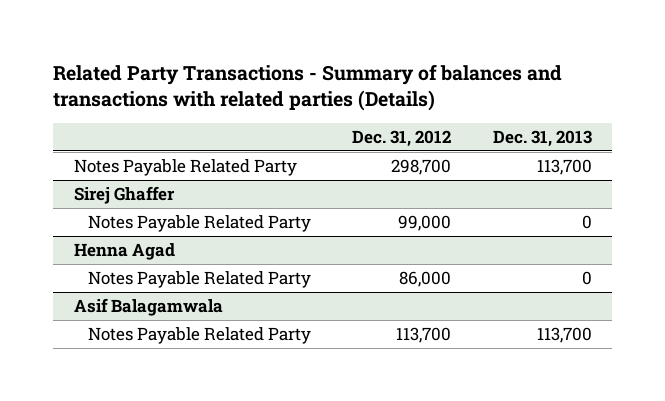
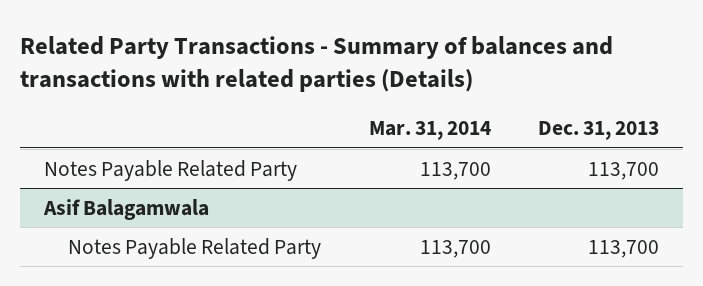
[352,130,452,148] Dec. 31, 2012 -> none
none -> [368,121,491,141] Mar. 31, 2014
[73,186,175,205] Sirej Ghaffer -> none
[88,215,312,233] Notes Payable Related Party -> none
[73,243,175,261] Henna Agad -> none
[88,271,312,289] Notes Payable Related Party -> none

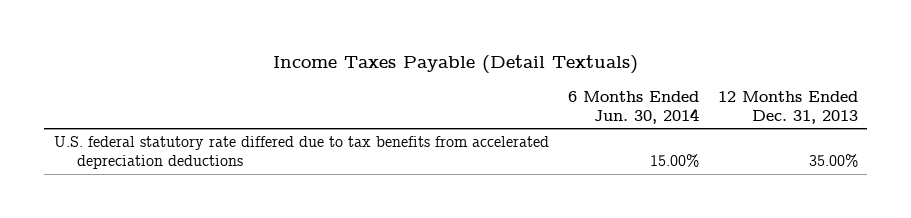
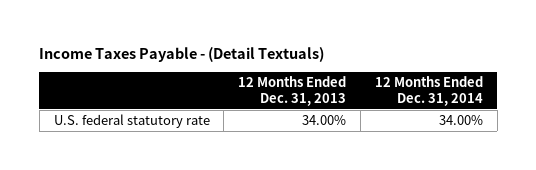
[272,55,638,75] Income Taxes Payable (Detail Textuals) -> [39,47,325,63] Income Taxes Payable - (Detail Textuals)
[567,90,699,124] 6 Months Ended Jun. 30, 2014 -> none
none -> [374,76,483,106] 12 Months Ended Dec. 31, 2014
[53,135,549,170] U.S. federal statutory rate differed due to tax benefits from accelerated depreciation deductions -> [53,114,210,129] U.S. federal statutory rate
[808,154,858,168] 35.00% -> [302,115,347,126] 34.00%

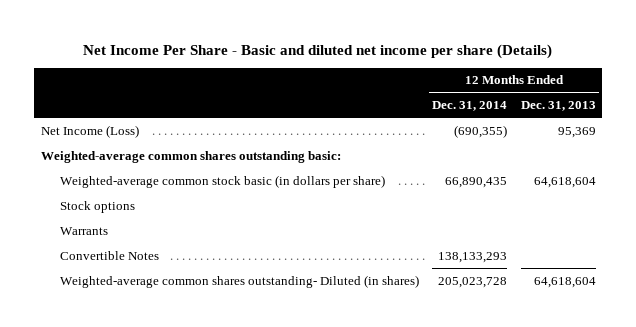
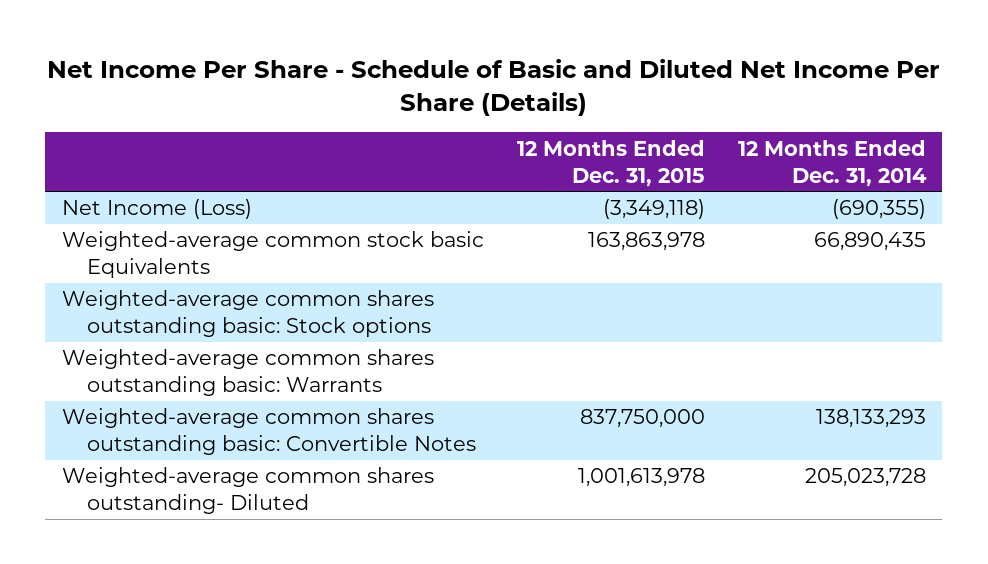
[83,43,553,59] Net Income Per Share - Basic and diluted net income per share (Details) -> [46,59,940,117] Net Income Per Share - Schedule of Basic and Diluted Net Income Per Share (Details)
[520,101,596,112] Dec. 31, 2013 -> none
none -> [516,139,705,187] 12 Months Ended Dec. 31, 2015
[40,150,341,163] Weighted-average common shares outstanding basic: -> none
[59,174,385,188] Weighted-average common stock basic (in dollars per share) -> [61,231,484,279] Weighted-average common stock basic Equivalents
[59,200,135,213] Stock options -> [61,290,434,338] Weighted-average common shares outstanding basic: Stock options
[59,226,108,235] Warrants -> [61,349,434,397] Weighted-average common shares outstanding basic: Warrants
[59,250,159,260] Convertible Notes -> [61,408,477,456] Weighted-average common shares outstanding basic: Convertible Notes
[59,274,419,288] Weighted-average common shares outstanding- Diluted (in shares) -> [61,467,434,515] Weighted-average common shares outstanding- Diluted

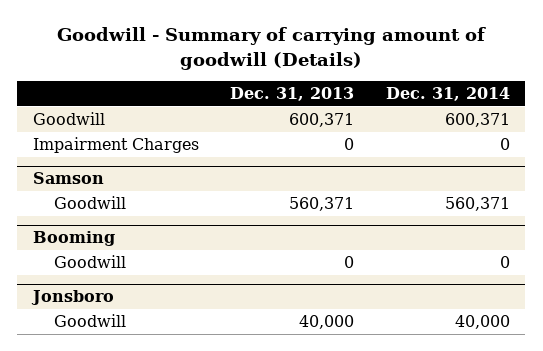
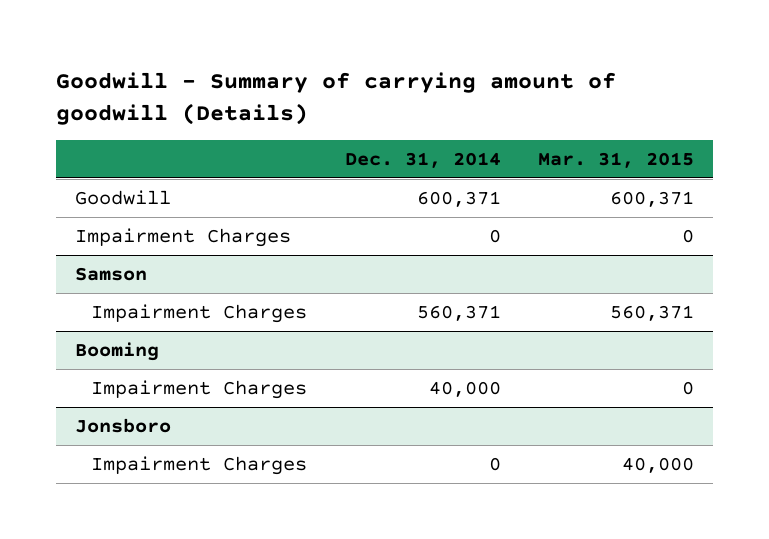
[230,87,355,102] Dec. 31, 2013 -> none
none -> [537,152,694,169] Mar. 31, 2015
[53,196,126,210] Goodwill -> [91,303,308,323] Impairment Charges
[53,255,126,269] Goodwill -> none
none -> [91,379,308,399] Impairment Charges
[53,314,126,328] Goodwill -> none
none -> [91,455,308,475] Impairment Charges

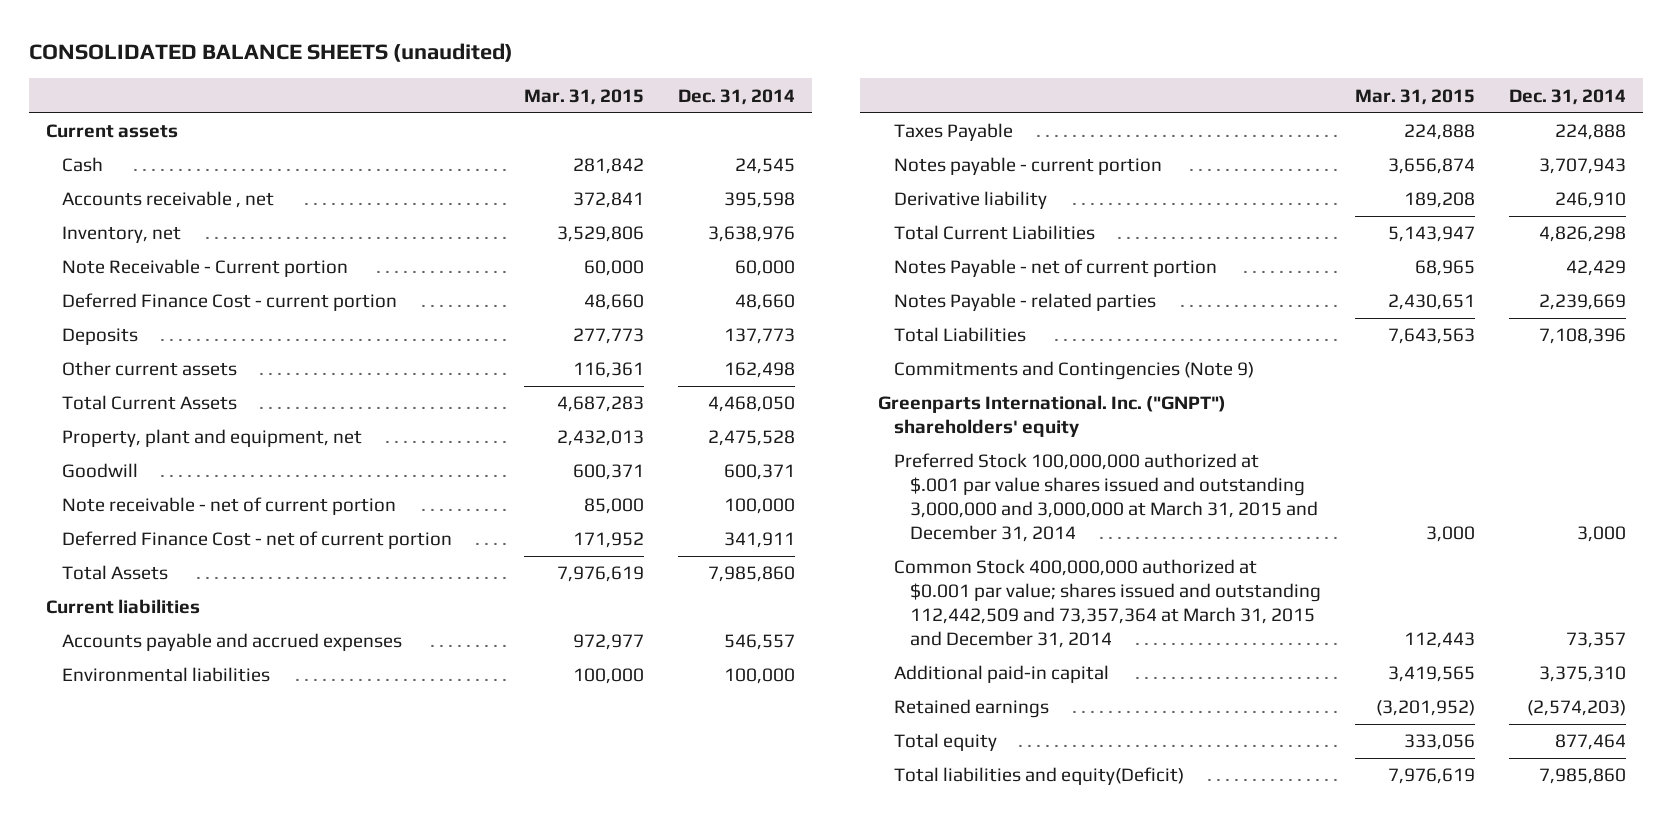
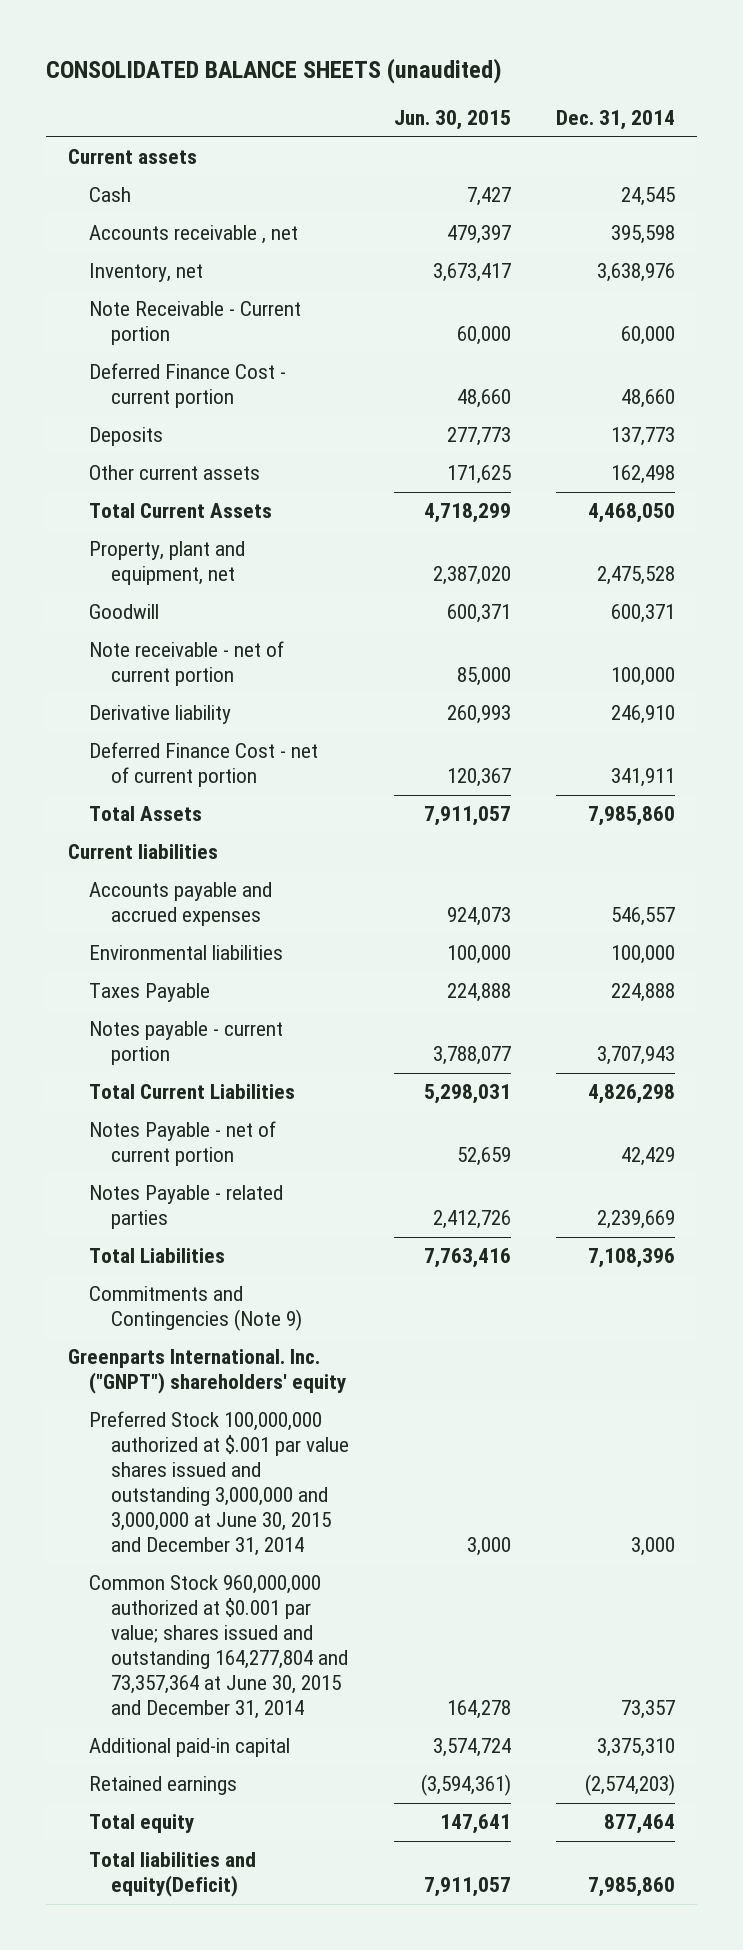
[523,88,644,105] Mar. 31, 2015 -> none
none -> [393,110,511,131] Jun. 30, 2015
[893,191,1047,210] Derivative liability -> [89,705,232,725] Derivative liability
[893,453,1318,543] Preferred Stock 100,000,000 authorized at $.001 par value shares issued and outstanding 3,000,000 and 3,000,000 at March 31, 2015 and December 31, 2014 -> [89,1411,349,1557] Preferred Stock 100,000,000 authorized at $.001 par value shares issued and outstanding 3,000,000 and 3,000,000 at June 30, 2015 and December 31, 2014
[893,559,1321,649] Common Stock 400,000,000 authorized at $0.001 par value; shares issued and outstanding 112,442,509 and 73,357,364 at March 31, 2015 and December 31, 2014 -> [89,1575,348,1720] Common Stock 960,000,000 authorized at $0.001 par value; shares issued and outstanding 164,277,804 and 73,357,364 at June 30, 2015 and December 31, 2014

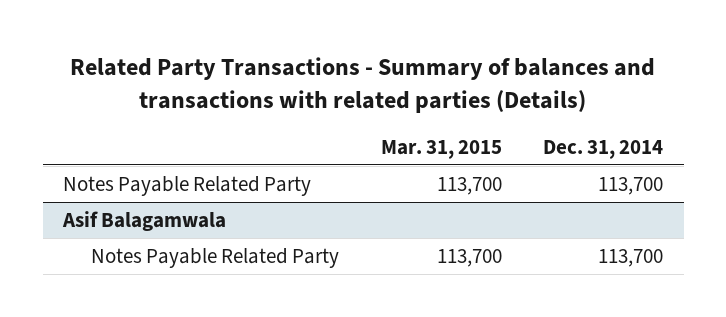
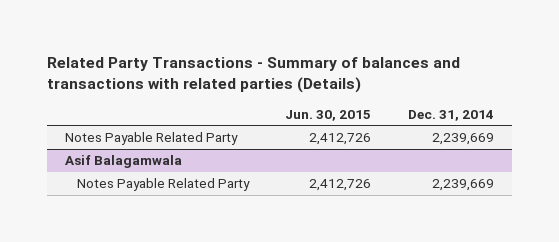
[380,139,502,159] Mar. 31, 2015 -> none
none -> [285,109,372,121] Jun. 30, 2015
[598,176,664,195] 113,700 -> [431,133,494,146] 2,239,669
[598,248,664,267] 113,700 -> [431,179,494,192] 2,239,669

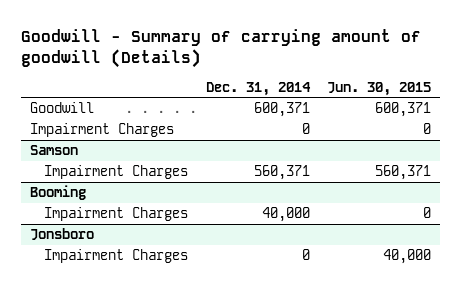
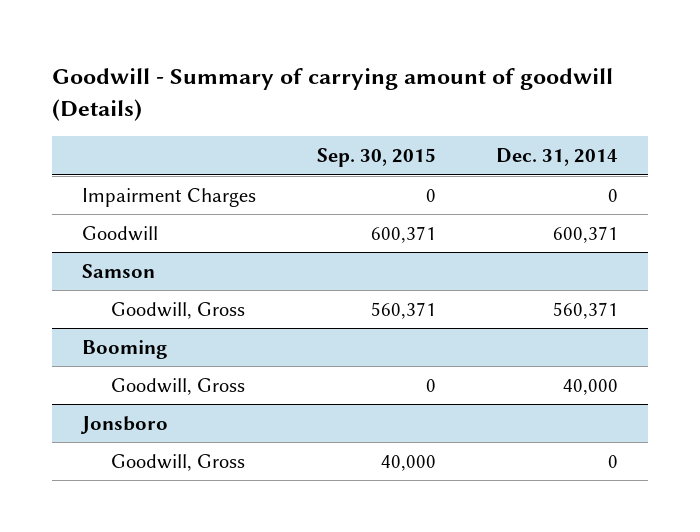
[327,81,432,96] Jun. 30, 2015 -> none
none -> [316,148,436,168] Sep. 30, 2015
[30,102,95,114] Goodwill -> [82,225,159,241] Goodwill
[43,165,188,180] Impairment Charges -> [111,301,246,319] Goodwill, Gross
[43,207,188,222] Impairment Charges -> none
none -> [111,377,246,395] Goodwill, Gross
[43,249,188,264] Impairment Charges -> none
none -> [111,453,246,471] Goodwill, Gross

